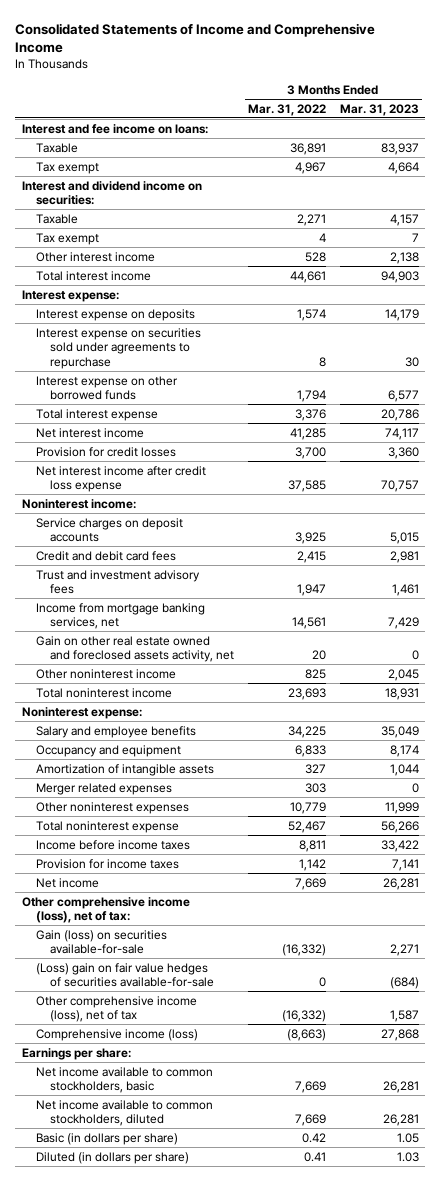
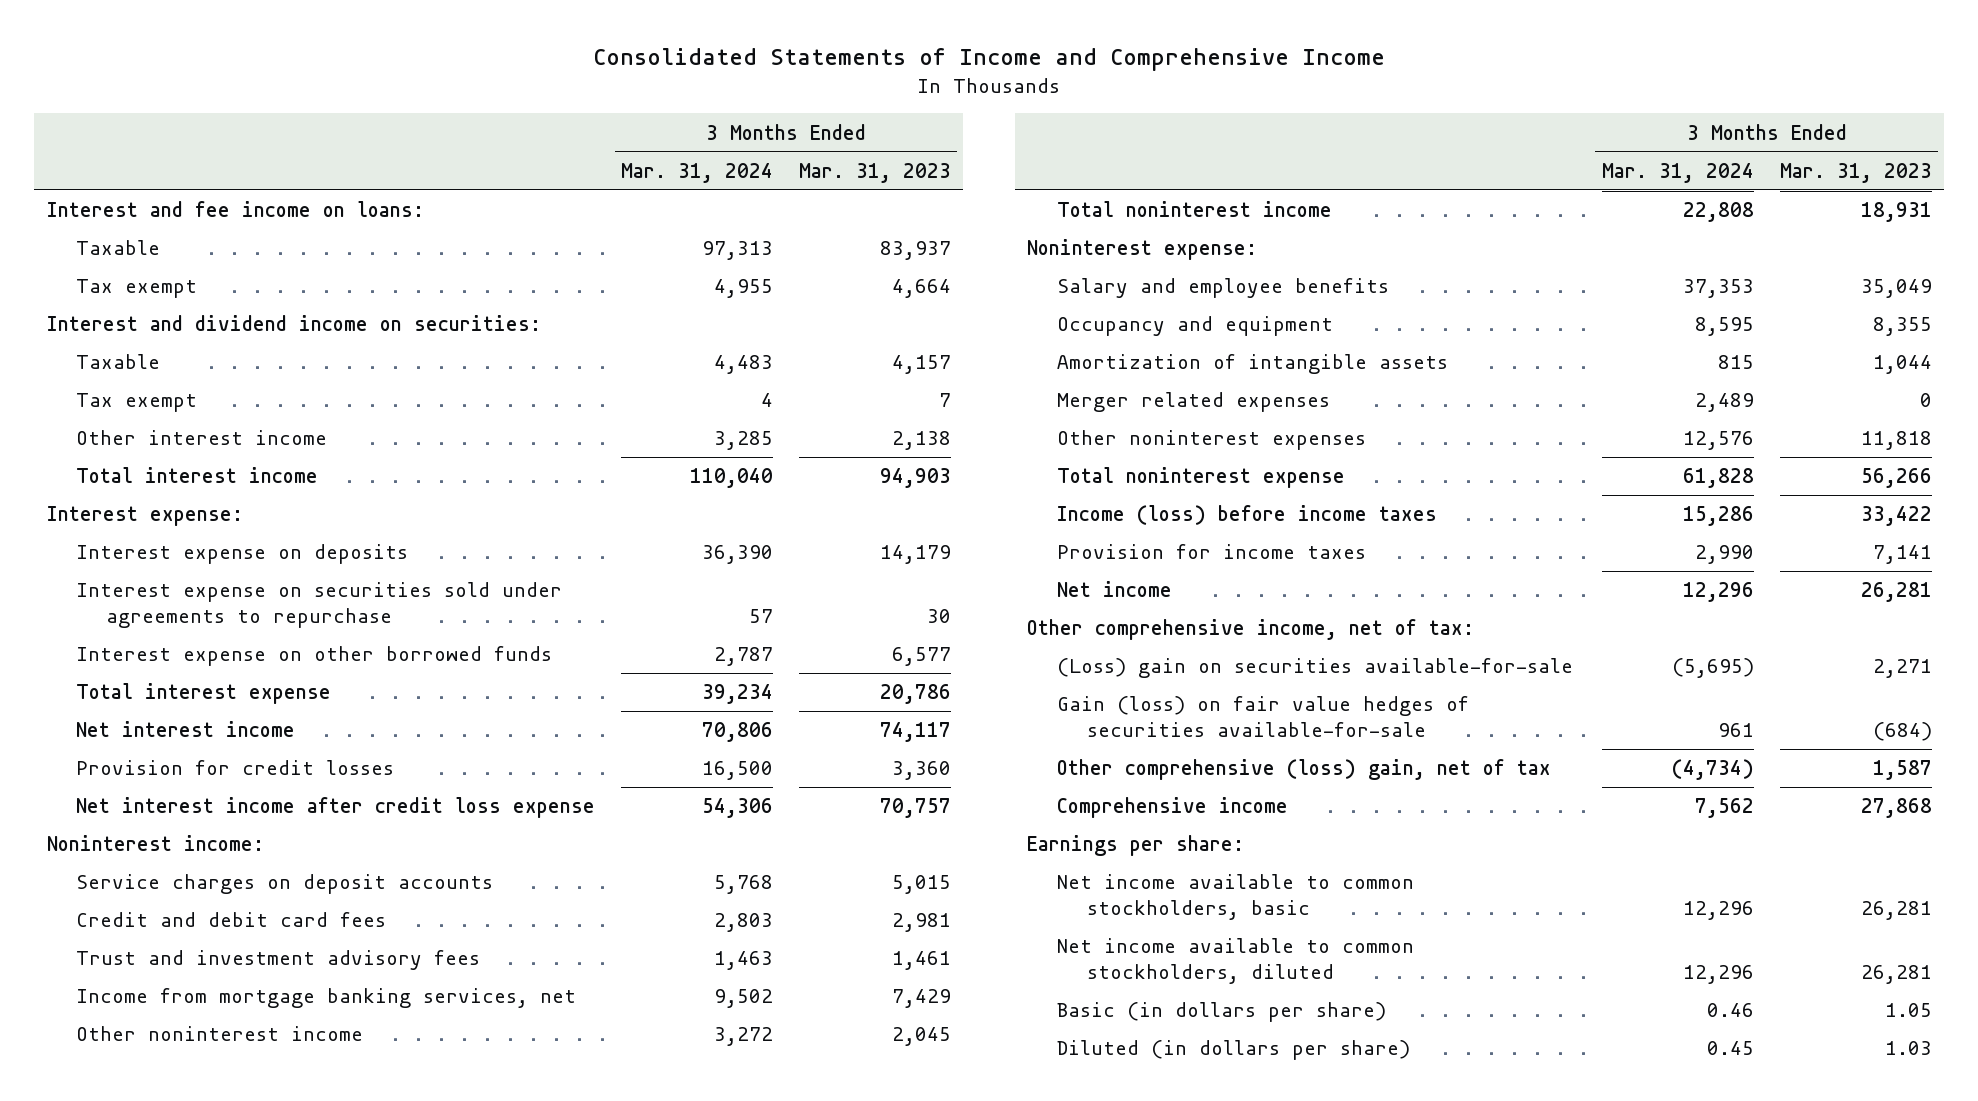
[247,103,326,116] Mar. 31, 2022 -> none
none -> [620,162,773,183] Mar. 31, 2024
[36,635,235,663] Gain on other real estate owned and foreclosed assets activity, net -> none
[389,744,419,757] 8,174 -> [1872,317,1932,337] 8,355
[384,801,419,814] 11,999 -> [1860,431,1932,451] 11,818
[36,839,191,850] Income before income taxes -> [1057,505,1438,526] Income (loss) before income taxes
[22,896,191,924] Other comprehensive income (loss), net of tax: -> [1027,619,1475,641] Other comprehensive income, net of tax:
[36,929,168,955] Gain (loss) on securities available-for-sale -> [1057,658,1574,679] (Loss) gain on securities available-for-sale
[36,962,215,988] (Loss) gain on fair value hedges of securities available-for-sale -> [1057,696,1470,737] Gain (loss) on fair value hedges of securities available-for-sale
[36,995,198,1023] Other comprehensive income (loss), net of tax -> [1057,759,1552,781] Other comprehensive (loss) gain, net of tax
[36,1028,199,1041] Comprehensive income (loss) -> [1057,797,1289,819] Comprehensive income

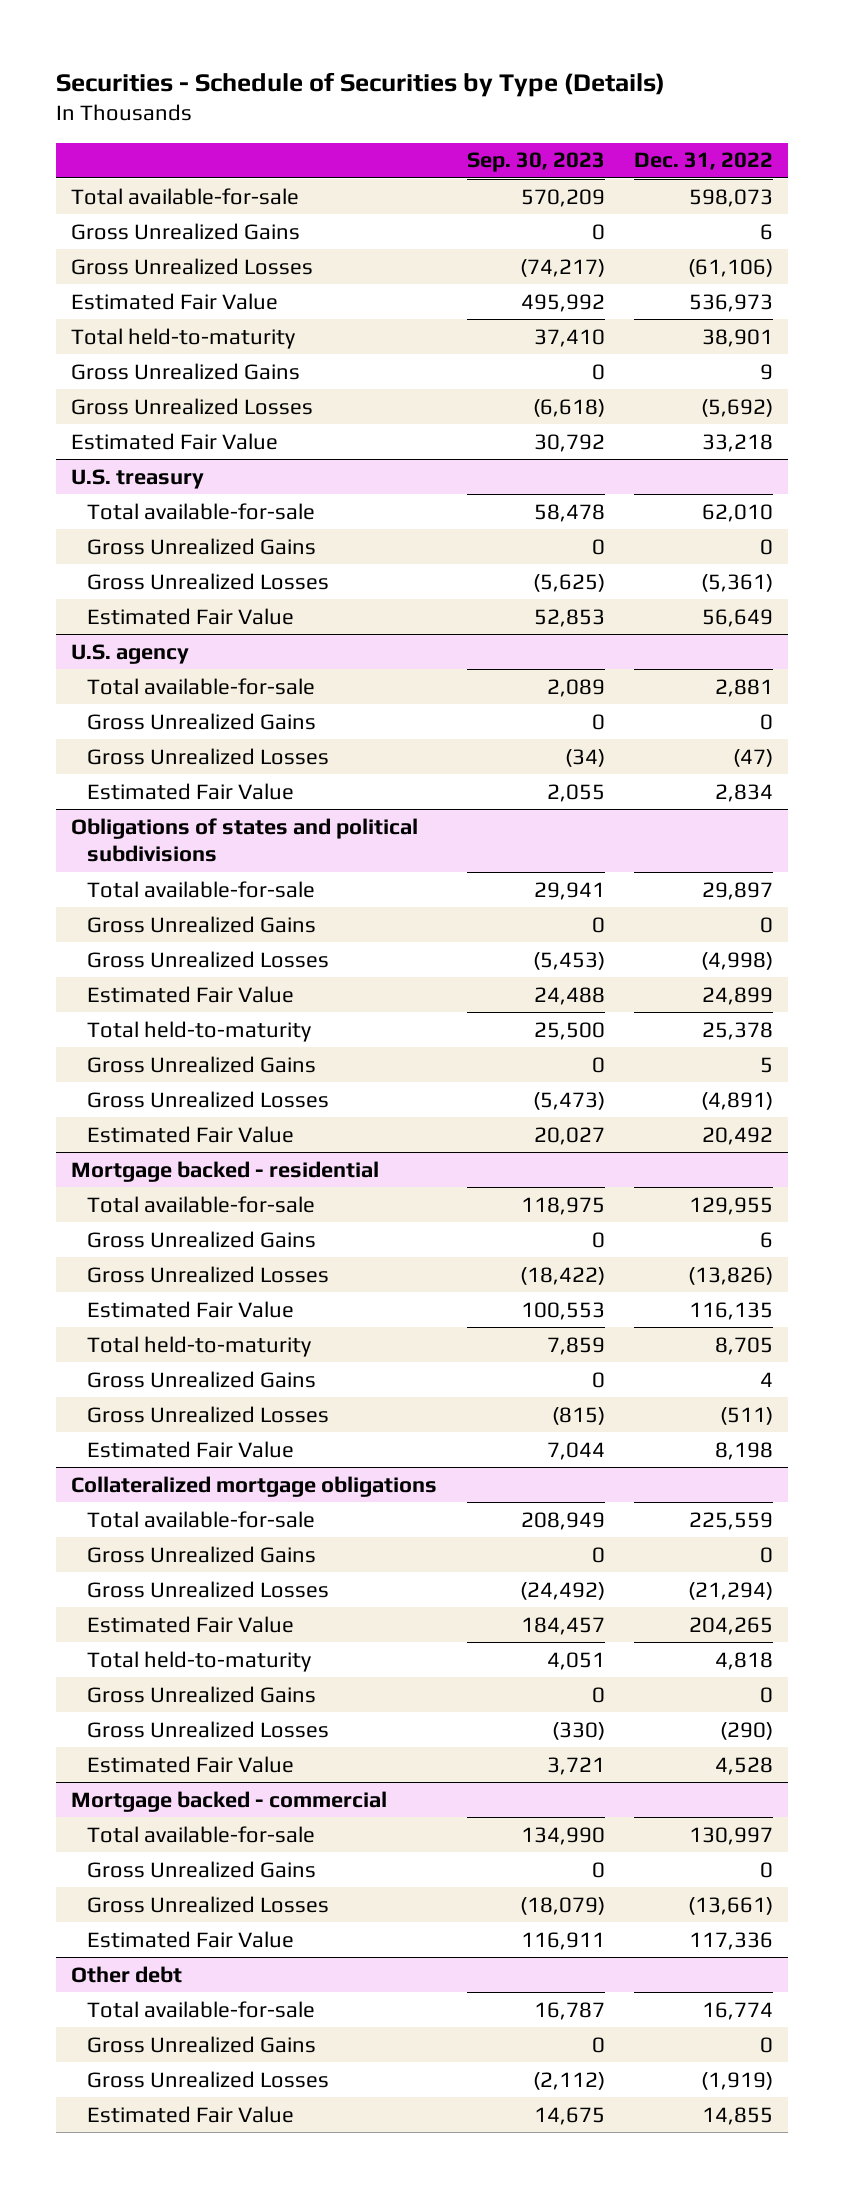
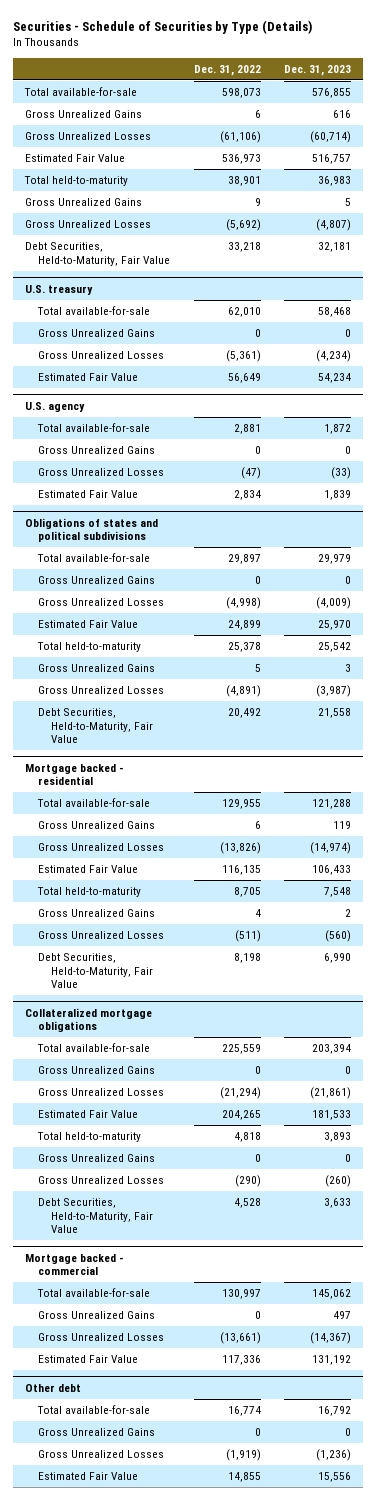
[466,152,605,173] Sep. 30, 2023 -> none
none -> [284,64,352,76] Dec. 31, 2023
[71,432,279,450] Estimated Fair Value -> [24,242,171,266] Debt Securities, Held-to-Maturity, Fair Value
[87,1125,295,1143] Estimated Fair Value -> [38,708,154,743] Debt Securities, Held-to-Maturity, Fair Value
[87,1440,295,1458] Estimated Fair Value -> [38,953,154,988] Debt Securities, Held-to-Maturity, Fair Value
[87,1755,295,1773] Estimated Fair Value -> [38,1198,154,1233] Debt Securities, Held-to-Maturity, Fair Value

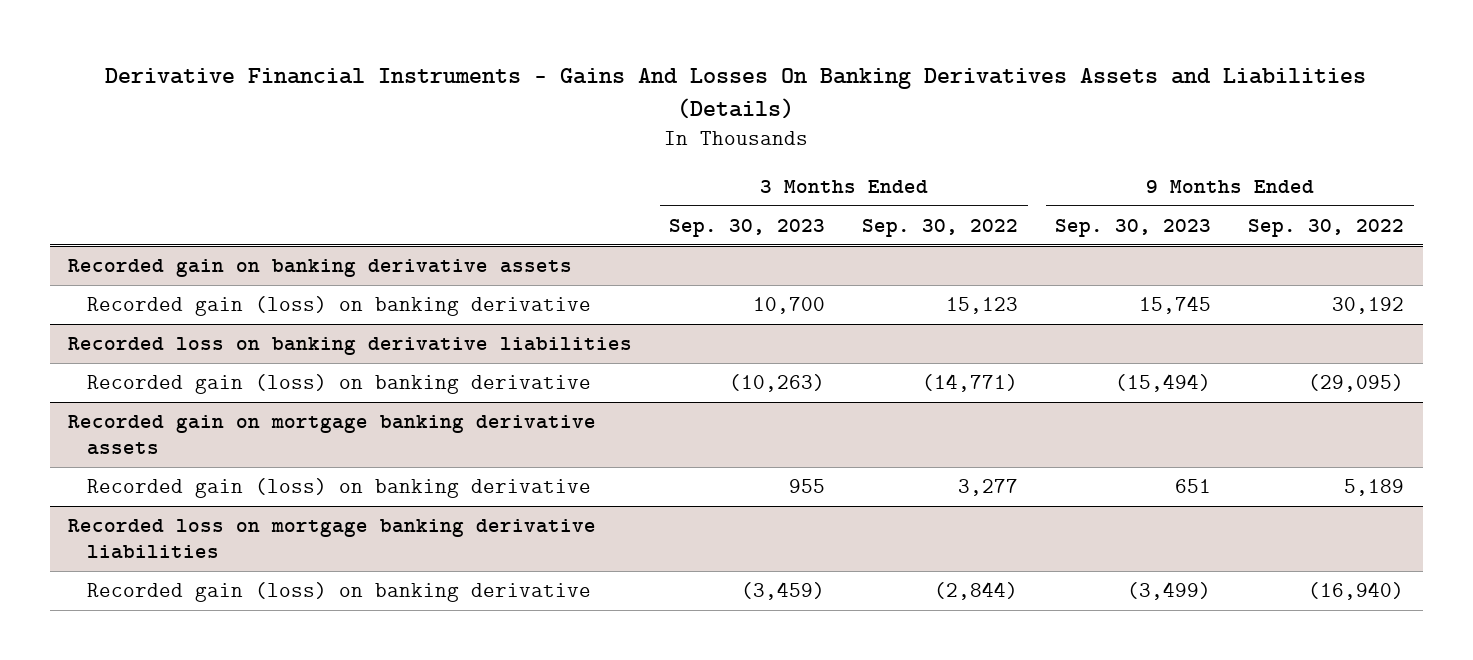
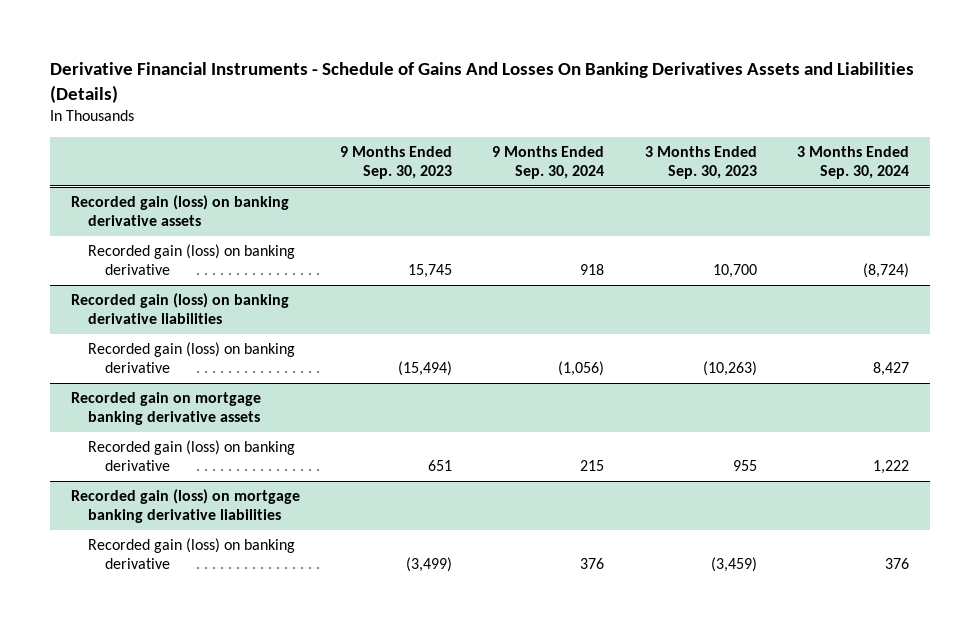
[105,68,1367,120] Derivative Financial Instruments - Gains And Losses On Banking Derivatives Assets and Liabilities (Details) -> [50,62,915,103] Derivative Financial Instruments - Schedule of Gains And Losses On Banking Derivatives Assets and Liabilities (Details)
[862,218,1019,237] Sep. 30, 2022 -> none
[1248,218,1405,237] Sep. 30, 2022 -> none
none -> [492,146,605,179] 9 Months Ended Sep. 30, 2024
none -> [797,146,910,179] 3 Months Ended Sep. 30, 2024
[68,258,573,277] Recorded gain on banking derivative assets -> [70,195,289,226] Recorded gain (loss) on banking derivative assets
[68,336,633,355] Recorded loss on banking derivative liabilities -> [70,293,289,324] Recorded gain (loss) on banking derivative liabilities
[68,518,597,559] Recorded loss on mortgage banking derivative liabilities -> [70,489,300,523] Recorded gain (loss) on mortgage banking derivative liabilities

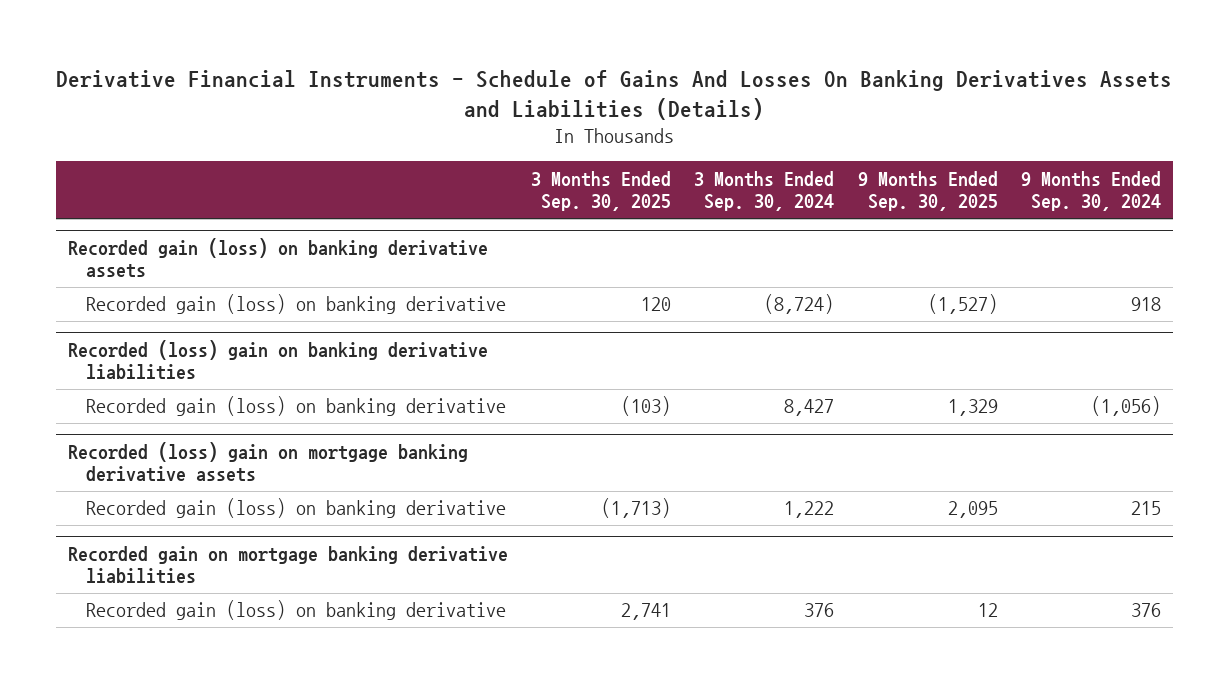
[339,146,452,179] 9 Months Ended Sep. 30, 2023 -> none
[644,146,757,179] 3 Months Ended Sep. 30, 2023 -> none
none -> [531,170,672,212] 3 Months Ended Sep. 30, 2025
none -> [857,170,998,212] 9 Months Ended Sep. 30, 2025
[70,293,289,324] Recorded gain (loss) on banking derivative liabilities -> [67,339,488,381] Recorded (loss) gain on banking derivative liabilities
[70,392,261,425] Recorded gain on mortgage banking derivative assets -> [67,441,468,483] Recorded (loss) gain on mortgage banking derivative assets
[70,489,300,523] Recorded gain (loss) on mortgage banking derivative liabilities -> [67,545,508,585] Recorded gain on mortgage banking derivative liabilities

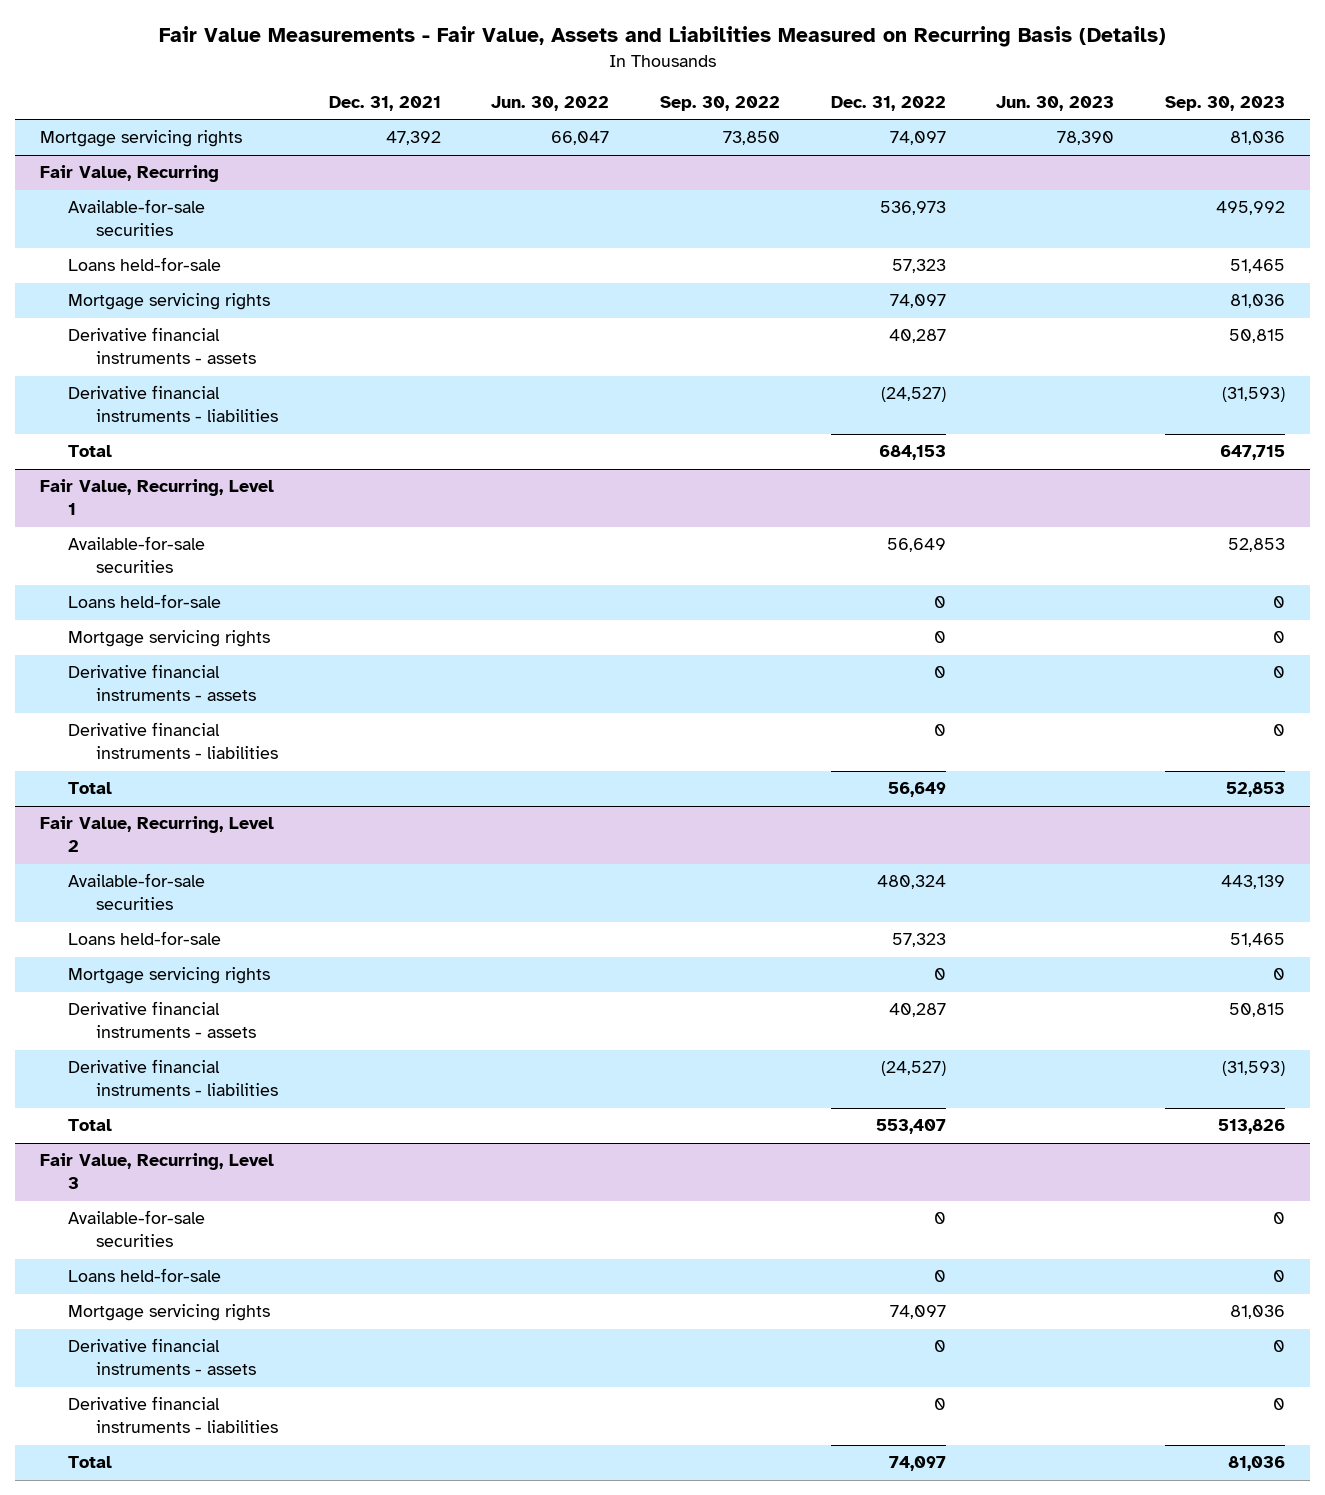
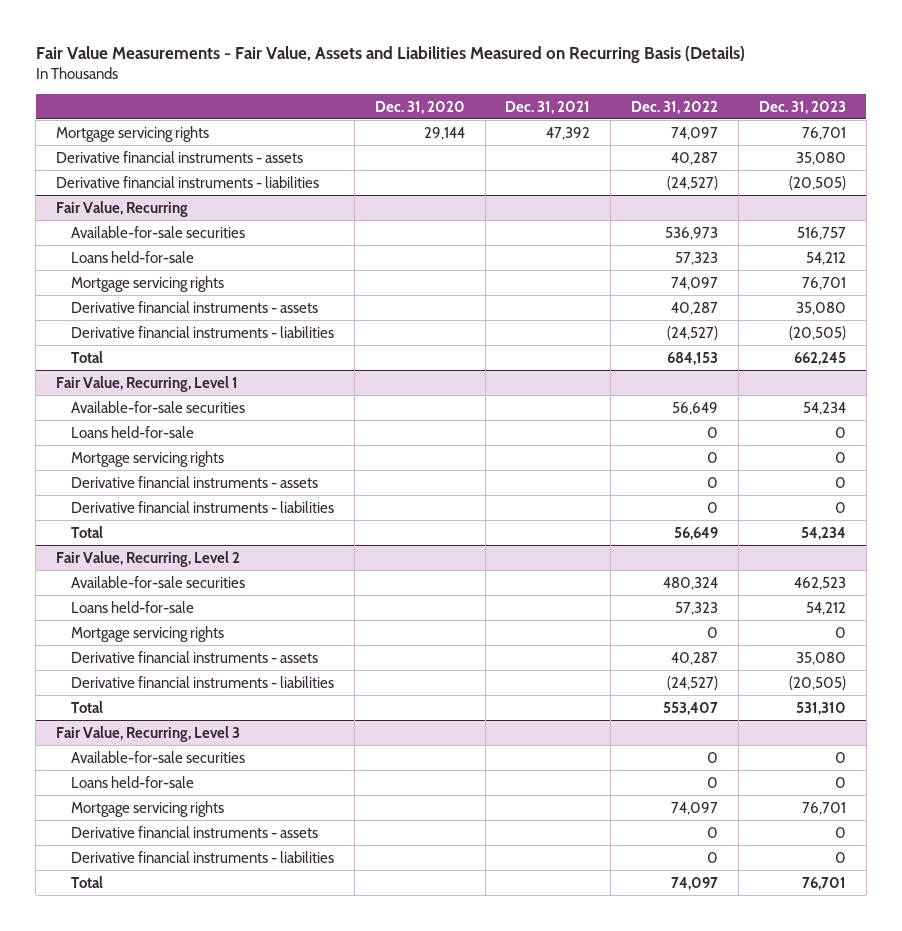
[491,95,610,111] Jun. 30, 2022 -> none
[659,95,780,111] Sep. 30, 2022 -> none
[996,95,1115,111] Jun. 30, 2023 -> none
[1165,95,1286,111] Sep. 30, 2023 -> none
none -> [374,100,465,114] Dec. 31, 2020
none -> [758,100,846,114] Dec. 31, 2023
none -> [56,150,304,163] Derivative financial instruments - assets
none -> [56,175,320,188] Derivative financial instruments - liabilities

